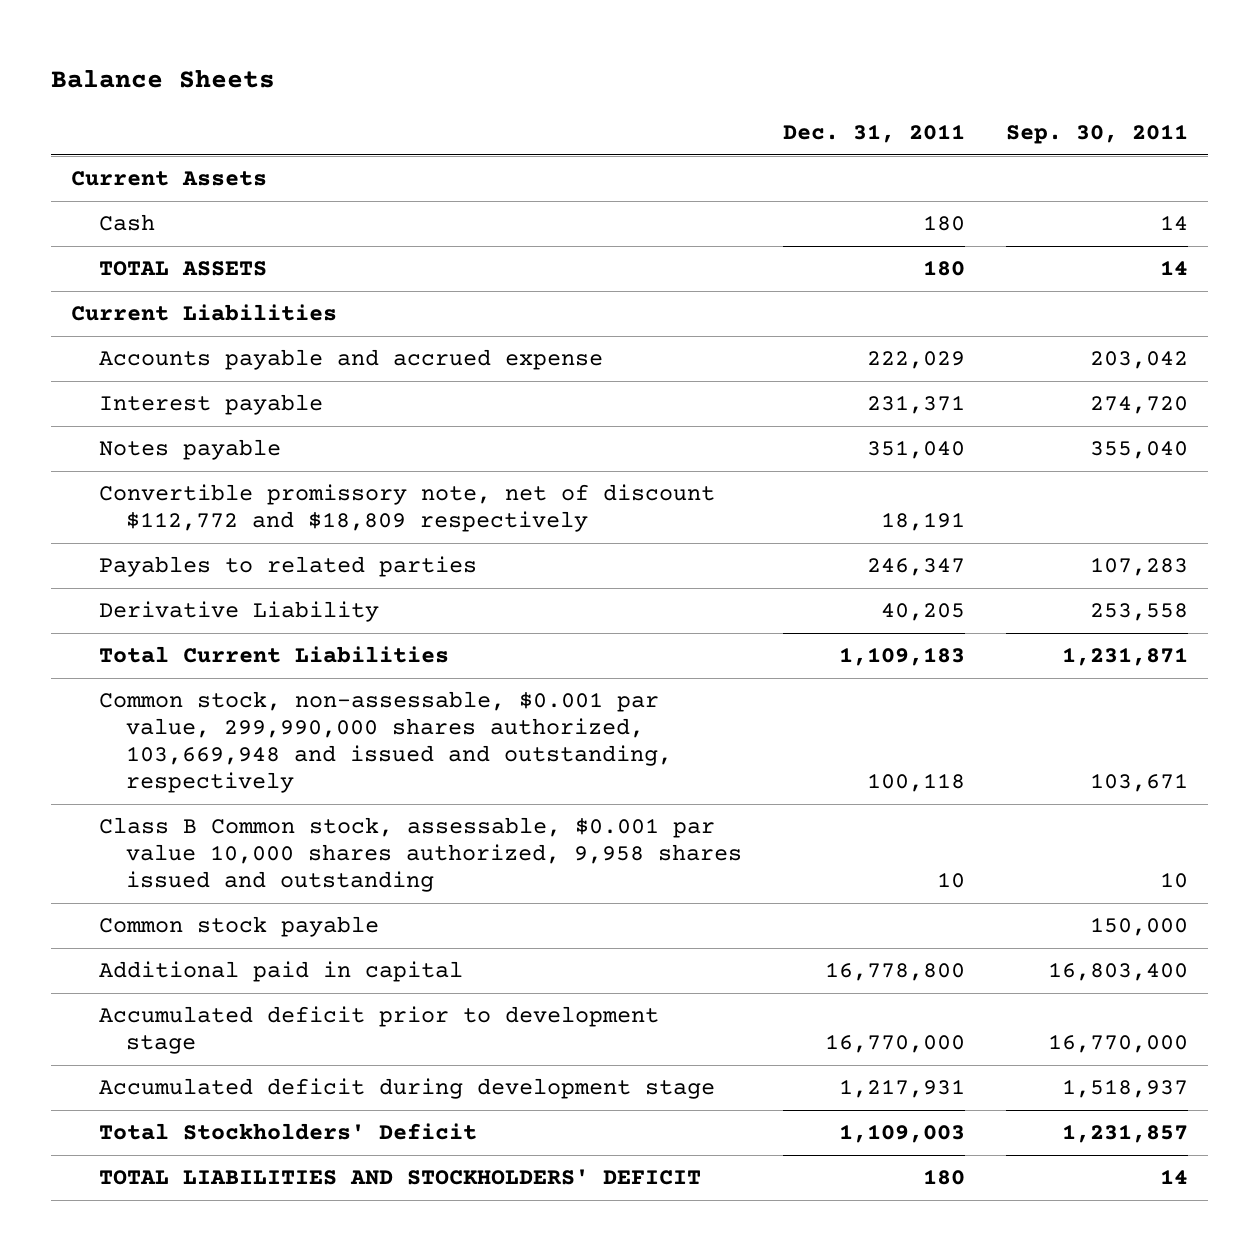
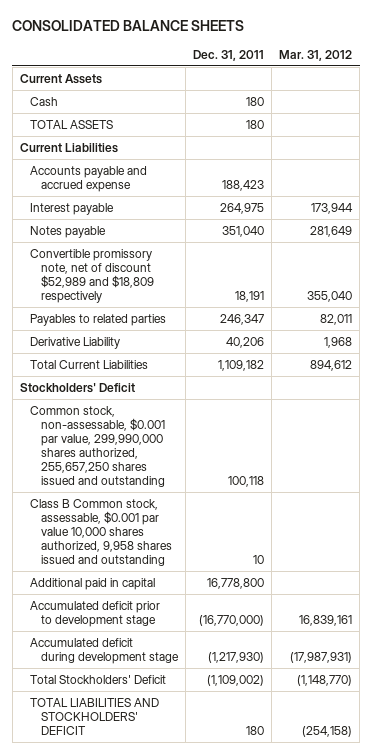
[50,69,275,88] Balance Sheets -> [12,19,245,31] CONSOLIDATED BALANCE SHEETS
[1005,124,1188,145] Sep. 30, 2011 -> none
none -> [279,49,353,61] Mar. 31, 2012
[867,351,966,370] 222,029 -> [221,179,264,191] 188,423
[867,395,966,415] 231,371 -> [219,202,264,214] 264,975
[98,484,715,533] Convertible promissory note, net of discount $112,772 and $18,809 respectively -> [30,248,154,303] Convertible promissory note, net of discount $52,989 and $18,809 respectively
[881,603,966,622] 40,205 -> [225,336,264,348] 40,206
[839,647,966,667] 1,109,183 -> [217,359,264,371] 1,109,182
none -> [19,382,135,393] Stockholders' Deficit
[98,691,673,794] Common stock, non-assessable, $0.001 par value, 299,990,000 shares authorized, 103,669,948 and issued and outstanding, respectively -> [30,405,165,487] Common stock, non-assessable, $0.001 par value, 299,990,000 shares authorized, 255,657,250 shares issued and outstanding
[98,916,379,938] Common stock payable -> none
[825,1034,966,1054] 16,770,000 -> [198,614,264,626] (16,770,000)
[839,1079,966,1099] 1,217,931 -> [207,651,264,663] (1,217,930)
[839,1124,966,1144] 1,109,003 -> [206,674,264,686] (1,109,002)

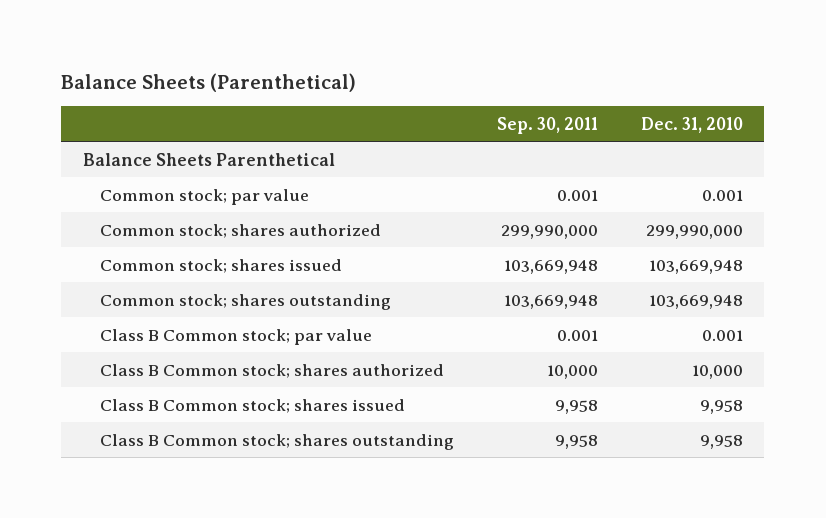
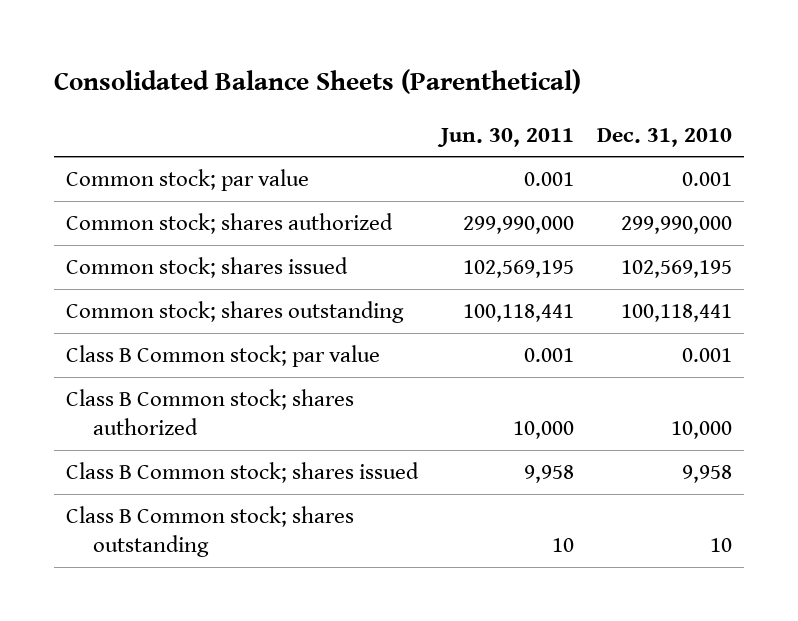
[61,72,357,92] Balance Sheets (Parenthetical) -> [54,68,582,94] Consolidated Balance Sheets (Parenthetical)
[497,116,599,134] Sep. 30, 2011 -> none
none -> [437,127,575,147] Jun. 30, 2011
[82,152,335,166] Balance Sheets Parenthetical -> none
[648,259,743,274] 103,669,948 -> [621,259,733,278] 102,569,195
[648,294,743,309] 103,669,948 -> [621,303,733,322] 100,118,441
[699,434,743,449] 9,958 -> [710,538,733,553] 10

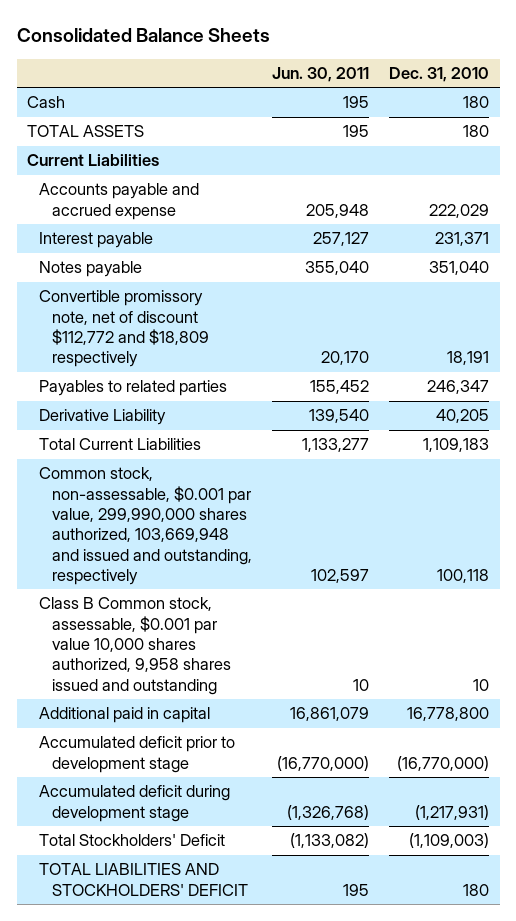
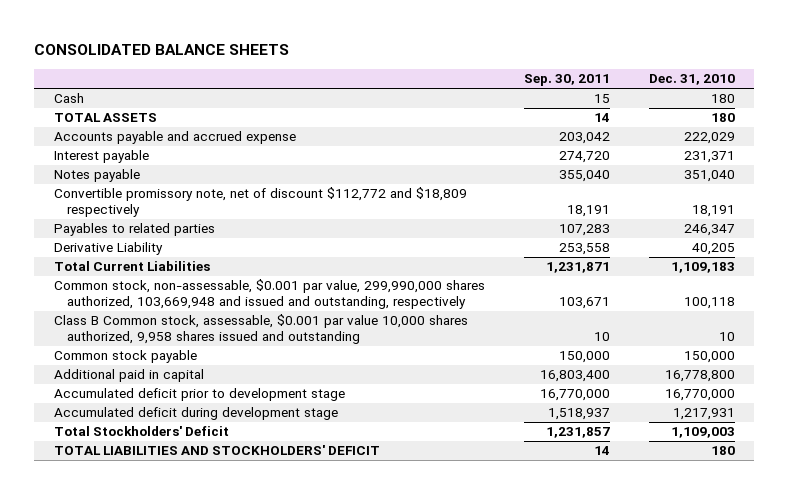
[16,28,270,43] Consolidated Balance Sheets -> [34,44,290,56] CONSOLIDATED BALANCE SHEETS
[272,67,370,83] Jun. 30, 2011 -> none
none -> [523,74,610,87] Sep. 30, 2011
[27,154,160,167] Current Liabilities -> none
none -> [53,350,197,364] Common stock payable
[397,755,490,771] (16,770,000) -> [664,389,735,402] 16,770,000
[415,804,490,820] (1,217,931) -> [672,408,735,421] 1,217,931
[409,833,490,849] (1,109,003) -> [670,427,735,439] 1,109,003

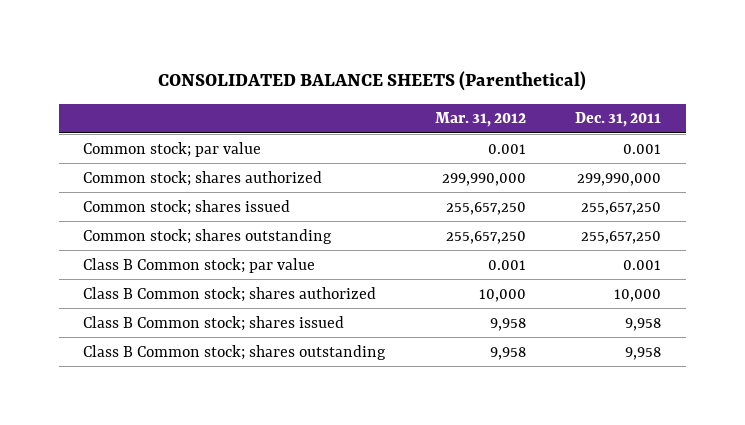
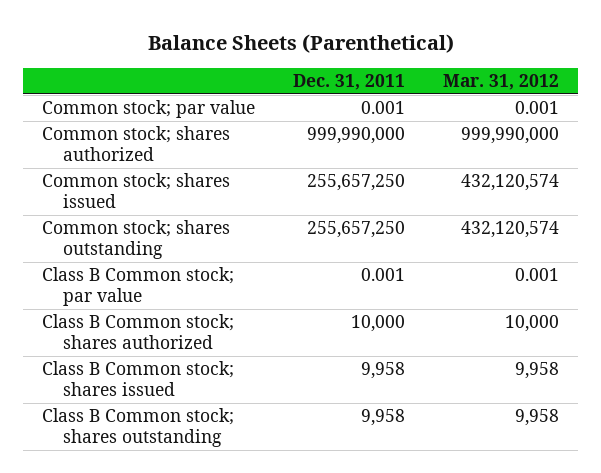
[158,70,587,91] CONSOLIDATED BALANCE SHEETS (Parenthetical) -> [147,34,454,54] Balance Sheets (Parenthetical)
[441,172,526,186] 299,990,000 -> [461,127,560,145] 999,990,000
[577,172,662,186] 299,990,000 -> [307,127,406,145] 999,990,000
[445,201,526,215] 255,657,250 -> [461,174,560,192] 432,120,574
[445,230,526,244] 255,657,250 -> [461,221,560,239] 432,120,574

